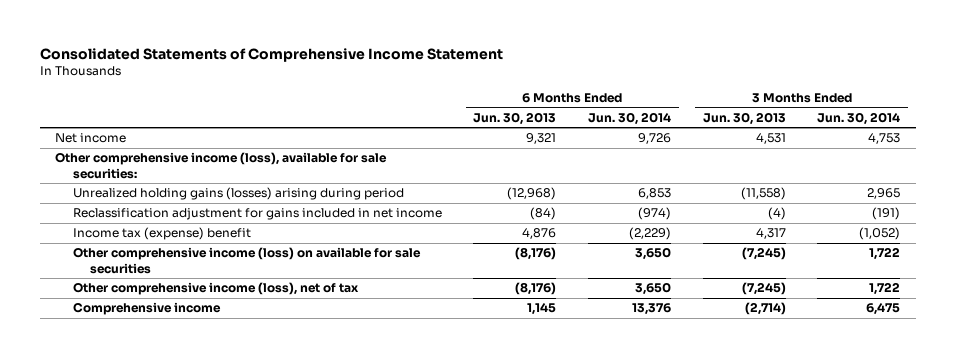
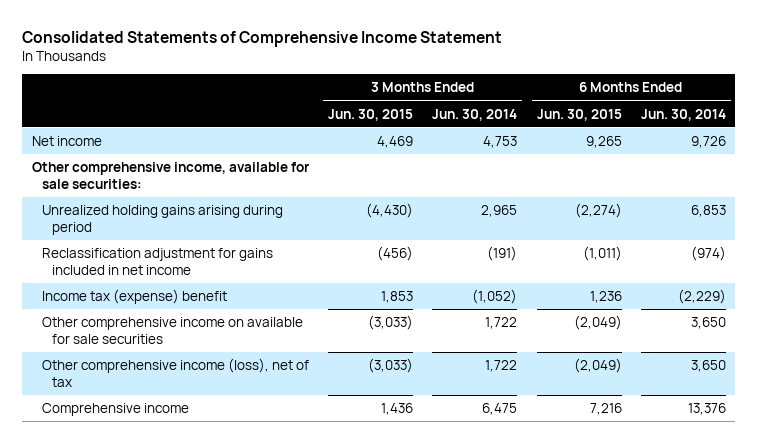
[473,111,557,125] Jun. 30, 2013 -> none
[702,111,786,125] Jun. 30, 2013 -> none
none -> [327,108,413,121] Jun. 30, 2015
none -> [536,108,622,121] Jun. 30, 2015
[55,152,388,179] Other comprehensive income (loss), available for sale securities: -> [31,162,310,189] Other comprehensive income, available for sale securities:
[72,187,404,201] Unrealized holding gains (losses) arising during period -> [41,205,283,235] Unrealized holding gains arising during period
[72,247,421,274] Other comprehensive income (loss) on available for sale securities -> [41,317,303,344] Other comprehensive income on available for sale securities

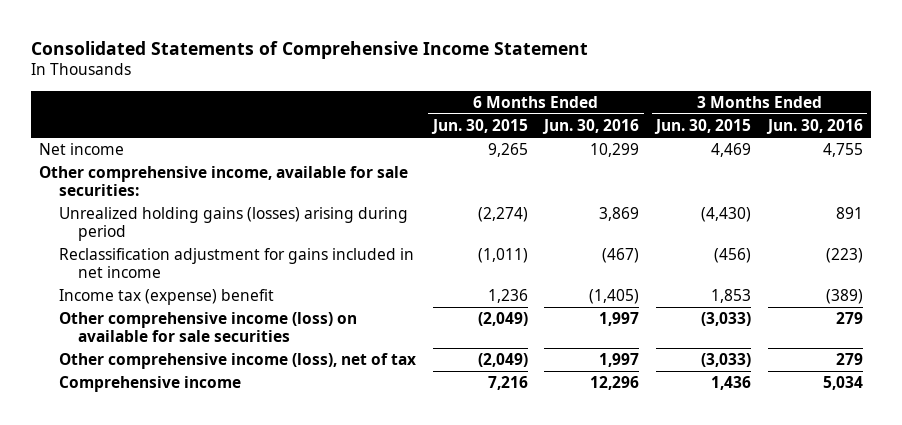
[432,108,518,121] Jun. 30, 2014 -> none
[640,108,726,121] Jun. 30, 2014 -> none
none -> [542,119,640,135] Jun. 30, 2016
none -> [766,119,864,135] Jun. 30, 2016
[41,205,283,235] Unrealized holding gains arising during period -> [58,207,408,242] Unrealized holding gains (losses) arising during period
[41,317,303,344] Other comprehensive income on available for sale securities -> [58,312,357,343] Other comprehensive income (loss) on available for sale securities

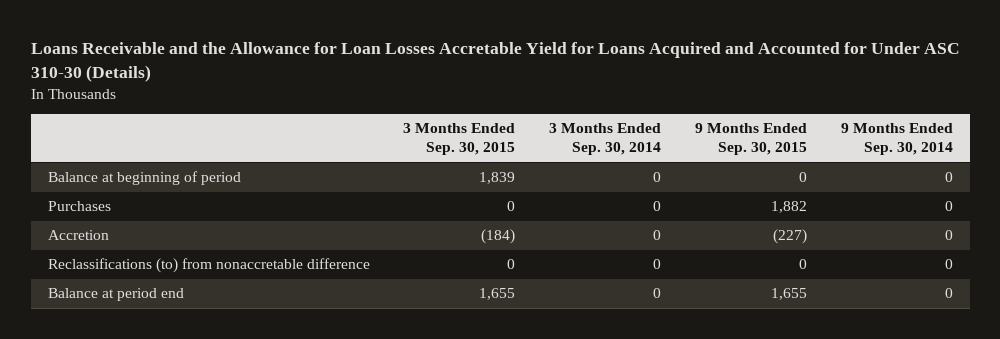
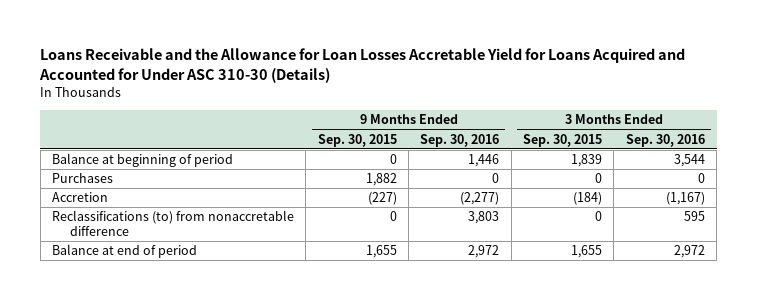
[549,123,662,156] 3 Months Ended Sep. 30, 2014 -> none
[840,123,953,156] 9 Months Ended Sep. 30, 2014 -> none
none -> [420,133,500,147] Sep. 30, 2016
none -> [625,133,705,147] Sep. 30, 2016
[47,288,184,302] Balance at period end -> [52,244,198,259] Balance at end of period

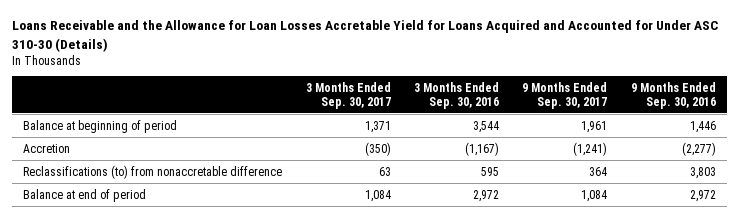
[317,133,397,147] Sep. 30, 2015 -> none
[523,133,603,147] Sep. 30, 2015 -> none
none -> [305,81,391,109] 3 Months Ended Sep. 30, 2017
none -> [522,81,608,109] 9 Months Ended Sep. 30, 2017
[52,173,114,184] Purchases -> none

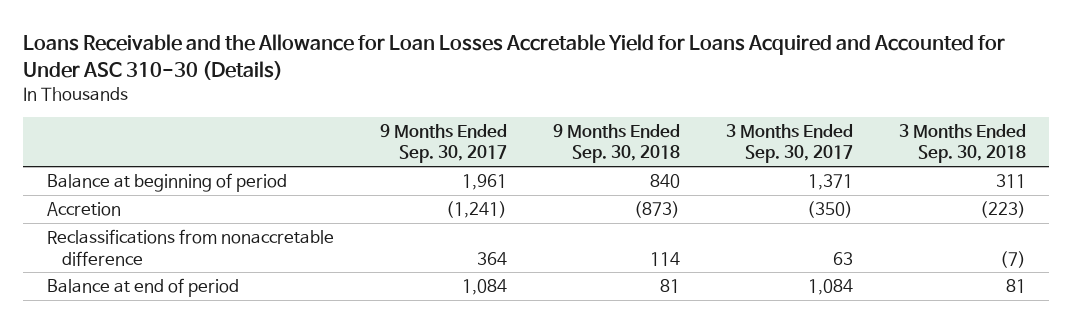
[414,81,500,109] 3 Months Ended Sep. 30, 2016 -> none
[630,81,716,109] 9 Months Ended Sep. 30, 2016 -> none
none -> [552,123,680,164] 9 Months Ended Sep. 30, 2018
none -> [898,123,1026,164] 3 Months Ended Sep. 30, 2018
[23,164,283,179] Reclassifications (to) from nonaccretable difference -> [46,229,334,266] Reclassifications from nonaccretable difference

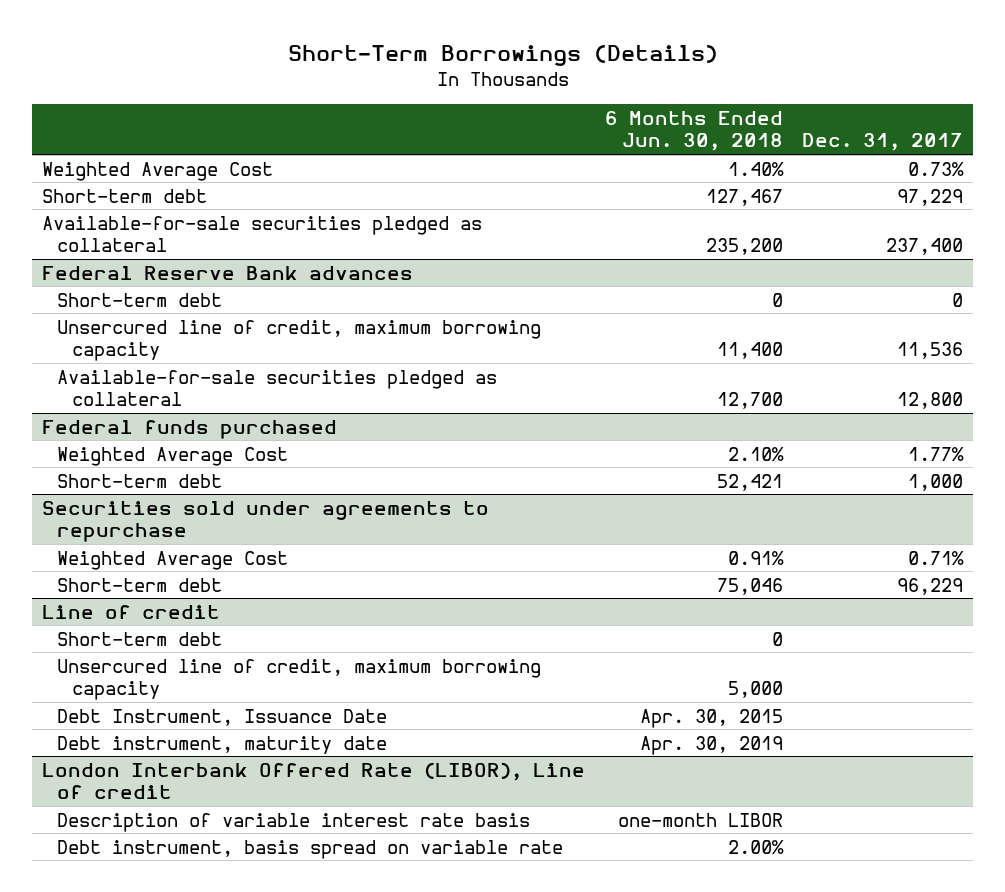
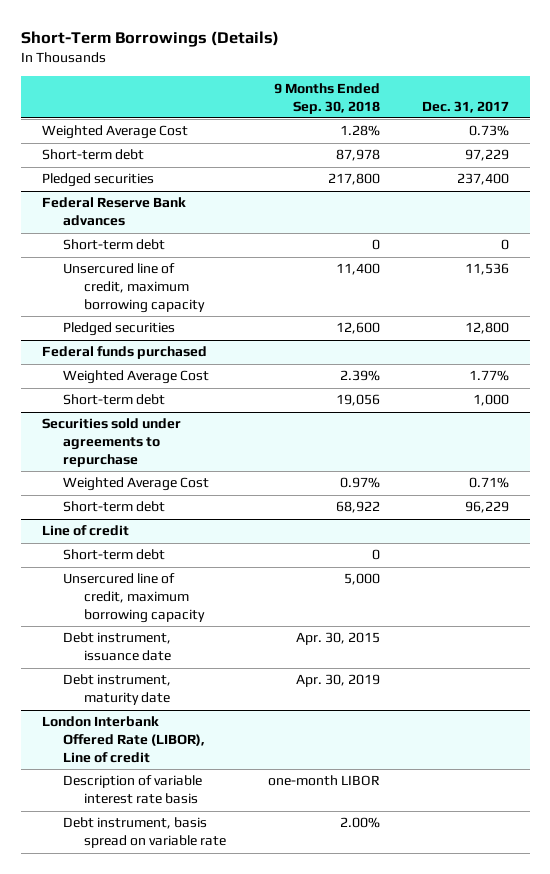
[604,110,783,152] 6 Months Ended Jun. 30, 2018 -> none
none -> [274,82,381,114] 9 Months Ended Sep. 30, 2018
[41,215,482,253] Available-for-sale securities pledged as collateral -> [41,173,154,188] Pledged securities
[56,369,497,407] Available-for-sale securities pledged as collateral -> [62,322,175,337] Pledged securities
[56,708,387,726] Debt Instrument, Issuance Date -> [62,632,172,662] Debt instrument, issuance date

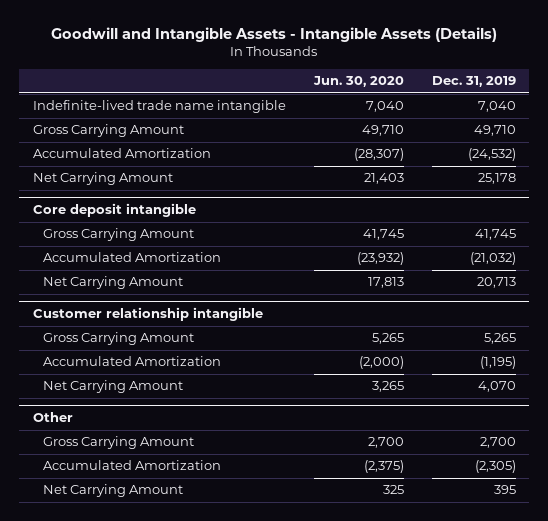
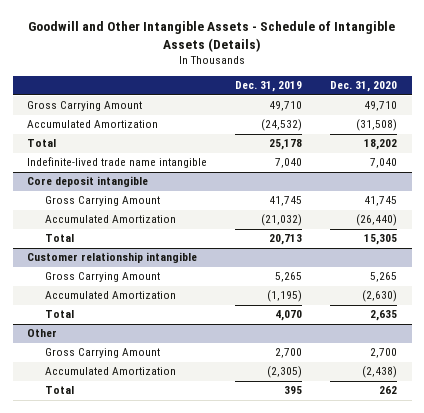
[51,26,498,42] Goodwill and Intangible Assets - Intangible Assets (Details) -> [28,20,396,52] Goodwill and Other Intangible Assets - Schedule of Intangible Assets (Details)
[312,76,404,88] Jun. 30, 2020 -> none
none -> [330,81,398,93] Dec. 31, 2020
[32,172,173,186] Net Carrying Amount -> [26,139,56,148] Total
[32,100,286,114] Indefinite-lived trade name intangible -> [26,157,207,169] Indefinite-lived trade name intangible
[42,276,183,290] Net Carrying Amount -> [44,234,74,243] Total
[42,380,183,394] Net Carrying Amount -> [44,310,74,319] Total
[42,484,183,498] Net Carrying Amount -> [44,386,74,395] Total

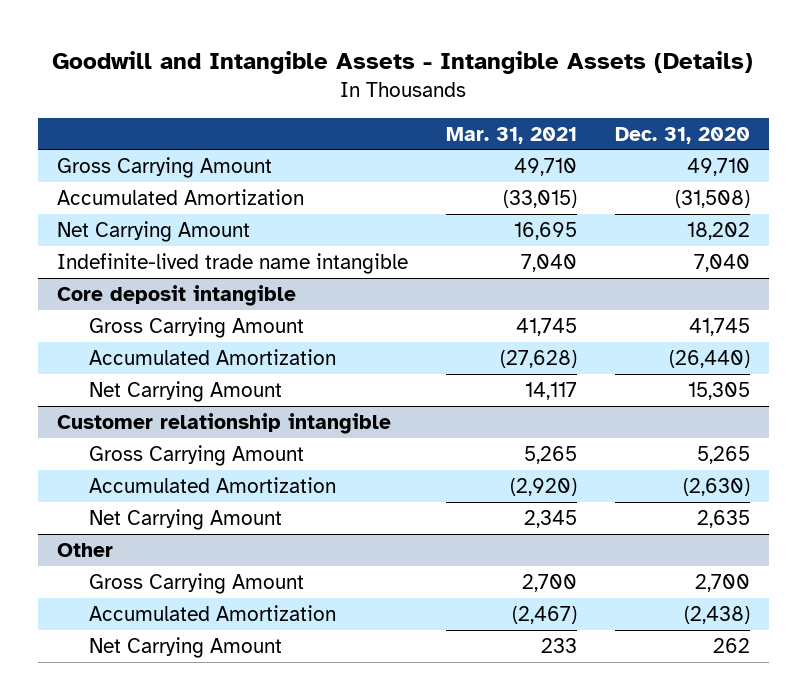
[28,20,396,52] Goodwill and Other Intangible Assets - Schedule of Intangible Assets (Details) -> [52,51,754,75] Goodwill and Intangible Assets - Intangible Assets (Details)
[235,81,303,93] Dec. 31, 2019 -> none
none -> [445,126,577,144] Mar. 31, 2021
[26,139,56,148] Total -> [56,220,250,242] Net Carrying Amount
[44,234,74,243] Total -> [89,380,283,402] Net Carrying Amount
[44,310,74,319] Total -> [89,508,283,530] Net Carrying Amount
[44,386,74,395] Total -> [89,636,283,658] Net Carrying Amount

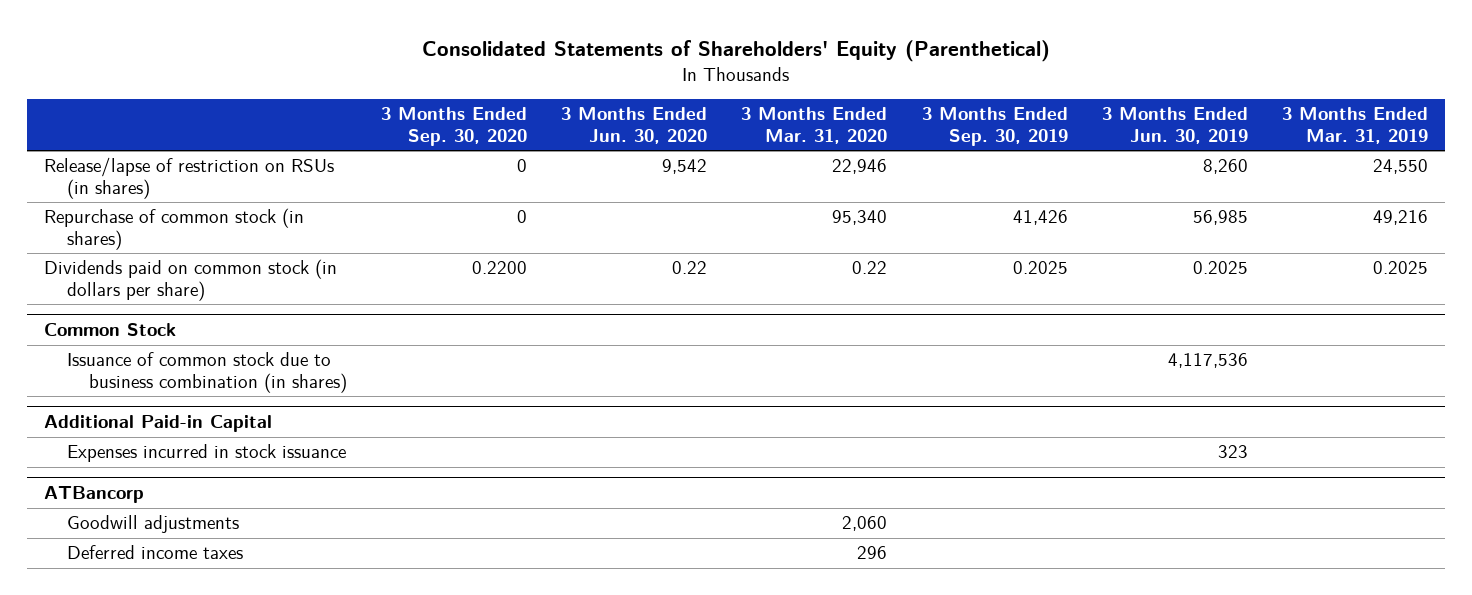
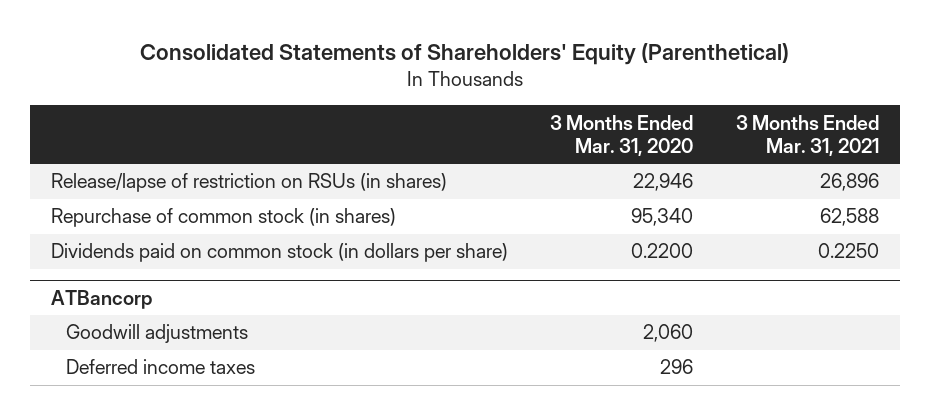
[381,107,528,146] 3 Months Ended Sep. 30, 2020 -> none
[561,107,708,144] 3 Months Ended Jun. 30, 2020 -> none
[921,107,1068,146] 3 Months Ended Sep. 30, 2019 -> none
[1101,107,1248,144] 3 Months Ended Jun. 30, 2019 -> none
[1281,107,1428,144] 3 Months Ended Mar. 31, 2019 -> none
none -> [735,114,879,156] 3 Months Ended Mar. 31, 2021
[44,323,177,337] Common Stock -> none
[66,352,348,393] Issuance of common stock due to business combination (in shares) -> none
[44,415,273,433] Additional Paid-in Capital -> none
[66,444,346,463] Expenses incurred in stock issuance -> none
[852,261,888,275] 0.22 -> [631,243,694,259] 0.2200

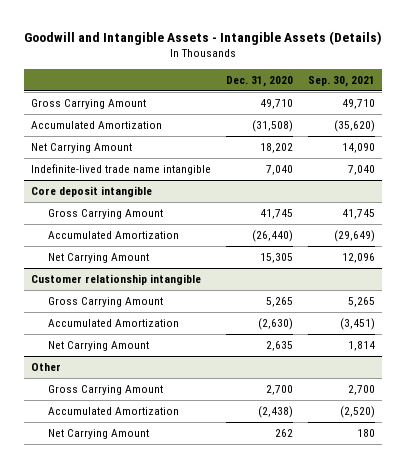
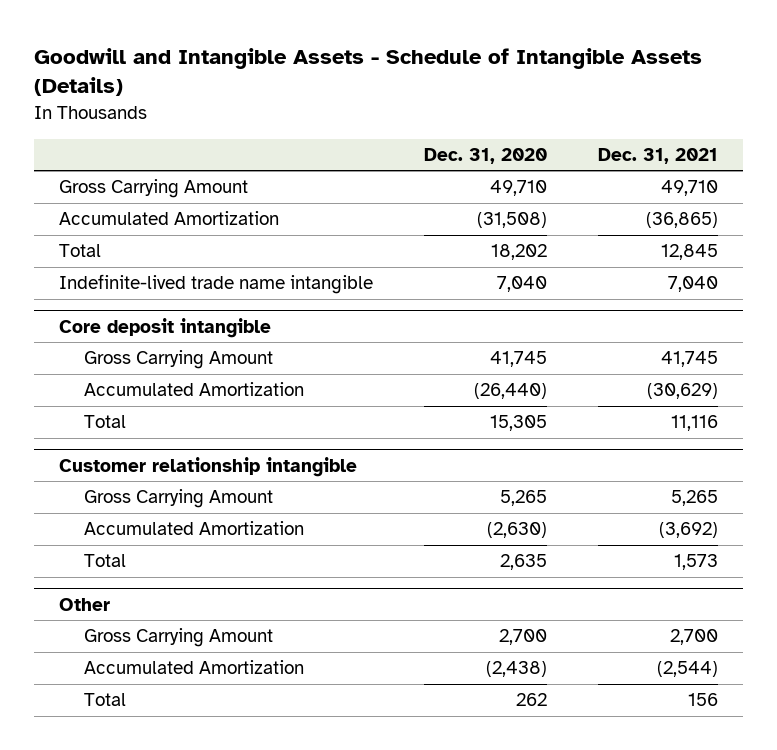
[23,30,382,45] Goodwill and Intangible Assets - Intangible Assets (Details) -> [33,47,702,97] Goodwill and Intangible Assets - Schedule of Intangible Assets (Details)
[307,75,375,87] Sep. 30, 2021 -> none
none -> [597,148,718,165] Dec. 31, 2021
[31,143,133,154] Net Carrying Amount -> [59,244,102,258] Total
[47,253,149,264] Net Carrying Amount -> [84,415,127,429] Total
[47,341,149,352] Net Carrying Amount -> [84,554,127,568] Total
[47,429,149,440] Net Carrying Amount -> [84,693,127,707] Total

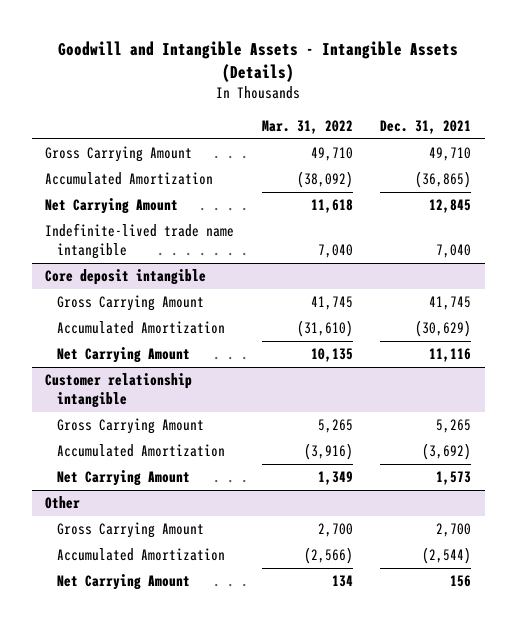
[33,47,702,97] Goodwill and Intangible Assets - Schedule of Intangible Assets (Details) -> [58,40,459,82] Goodwill and Intangible Assets - Intangible Assets (Details)
[423,148,547,165] Dec. 31, 2020 -> none
none -> [261,119,353,134] Mar. 31, 2022
[59,244,102,258] Total -> [45,198,179,215] Net Carrying Amount
[84,415,127,429] Total -> [57,347,191,364] Net Carrying Amount
[84,554,127,568] Total -> [57,470,191,487] Net Carrying Amount
[84,693,127,707] Total -> [57,574,191,591] Net Carrying Amount

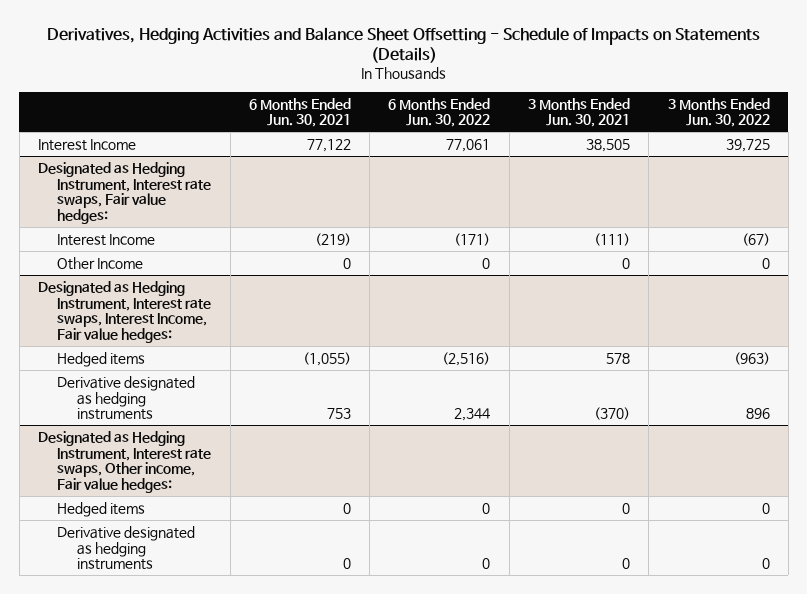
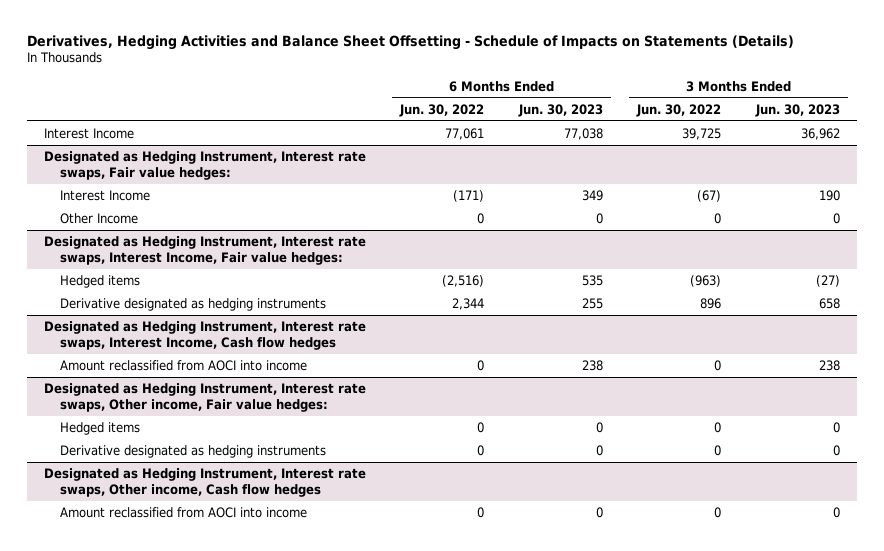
[248,97,351,128] 6 Months Ended Jun. 30, 2021 -> none
[528,97,631,128] 3 Months Ended Jun. 30, 2021 -> none
none -> [517,103,603,117] Jun. 30, 2023
none -> [754,103,840,117] Jun. 30, 2023
none -> [43,321,366,350] Designated as Hedging Instrument, Interest rate swaps, Interest Income, Cash flow hedges
none -> [60,360,308,372] Amount reclassified from AOCI into income
none -> [43,468,366,497] Designated as Hedging Instrument, Interest rate swaps, Other income, Cash flow hedges
none -> [60,507,308,519] Amount reclassified from AOCI into income

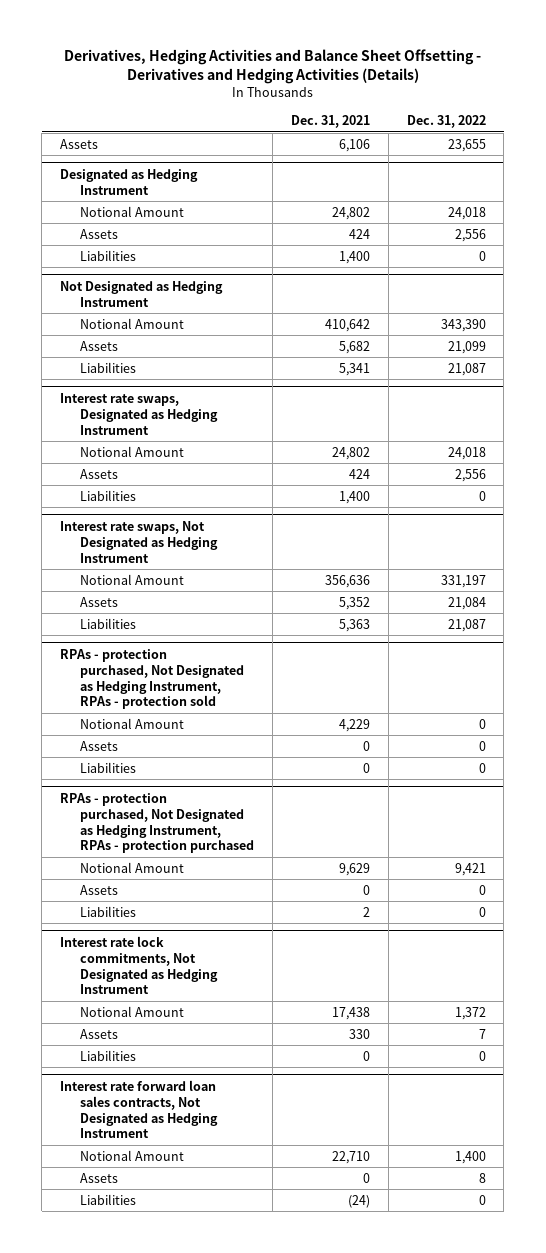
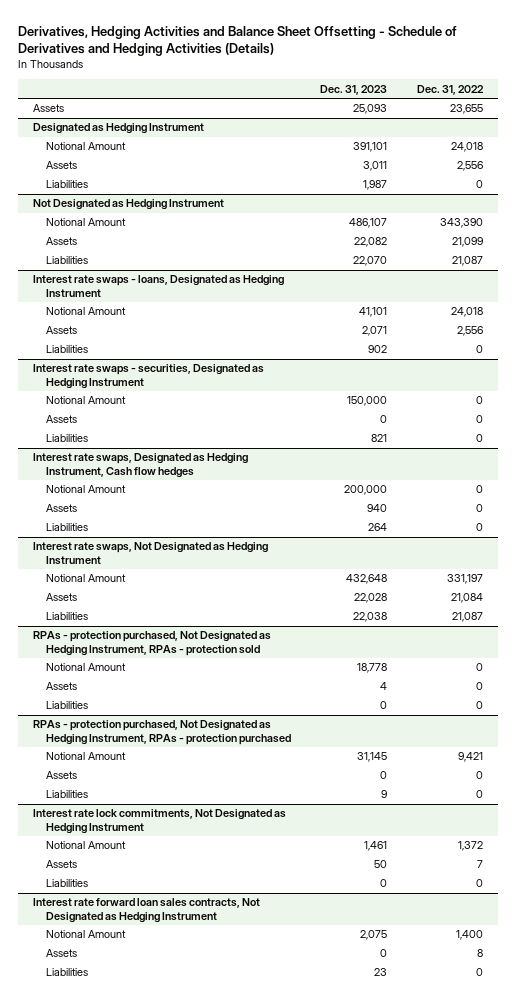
[63,49,481,85] Derivatives, Hedging Activities and Balance Sheet Offsetting - Derivatives and Hedging Activities (Details) -> [18,25,458,57] Derivatives, Hedging Activities and Balance Sheet Offsetting - Schedule of Derivatives and Hedging Activities (Details)
[290,115,370,129] Dec. 31, 2021 -> none
none -> [320,84,388,95] Dec. 31, 2023
[60,392,219,435] Interest rate swaps, Designated as Hedging Instrument -> [33,275,285,299] Interest rate swaps - loans, Designated as Hedging Instrument
none -> [33,364,265,390] Interest rate swaps - securities, Designated as Hedging Instrument
none -> [45,396,126,405] Notional Amount
none -> [45,415,77,424] Assets
none -> [45,434,88,443] Liabilities
none -> [33,453,249,479] Interest rate swaps, Designated as Hedging Instrument, Cash flow hedges
none -> [45,485,126,494] Notional Amount
none -> [45,504,77,513] Assets
none -> [45,523,88,532] Liabilities

